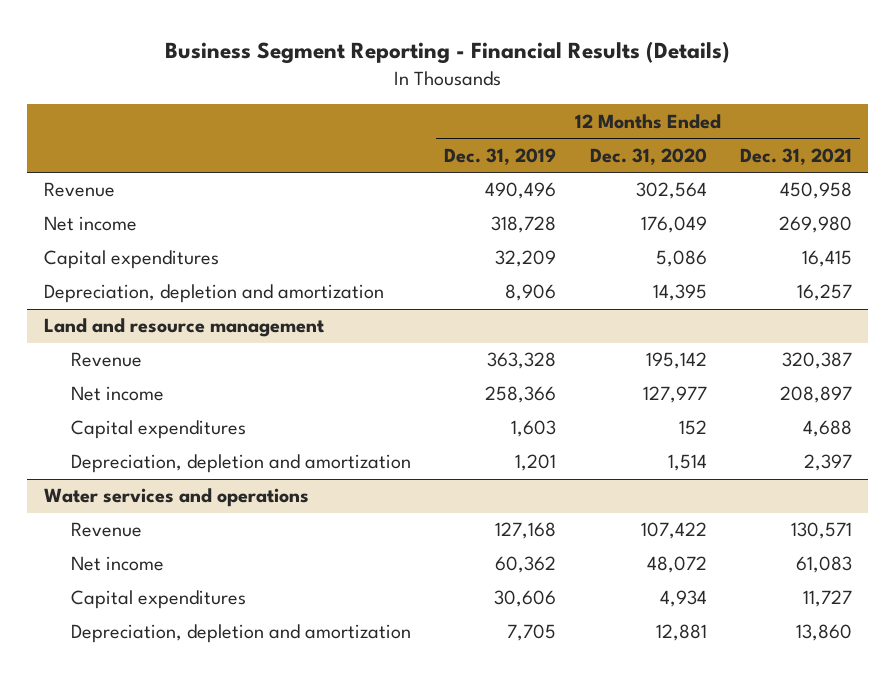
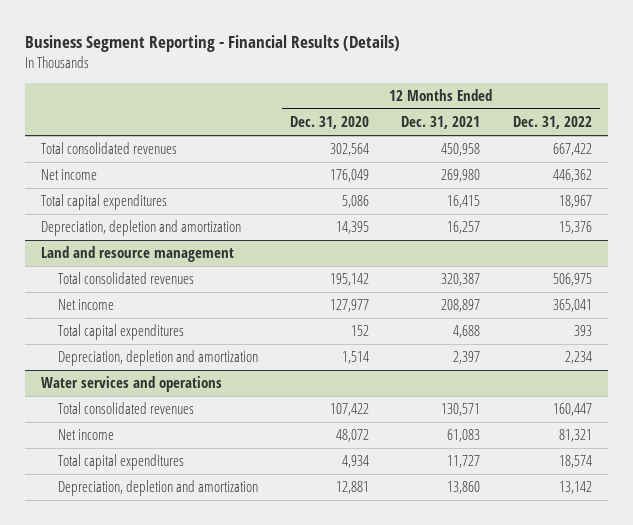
[444,147,557,165] Dec. 31, 2019 -> none
none -> [512,116,592,130] Dec. 31, 2022
[43,182,115,198] Revenue -> [41,142,178,155] Total consolidated revenues
[43,250,219,270] Capital expenditures -> [41,194,168,211] Total capital expenditures
[71,352,143,368] Revenue -> [57,272,194,285] Total consolidated revenues
[71,420,247,440] Capital expenditures -> [57,324,184,341] Total capital expenditures
[71,522,143,538] Revenue -> [57,402,194,415] Total consolidated revenues
[71,590,247,610] Capital expenditures -> [57,454,184,471] Total capital expenditures

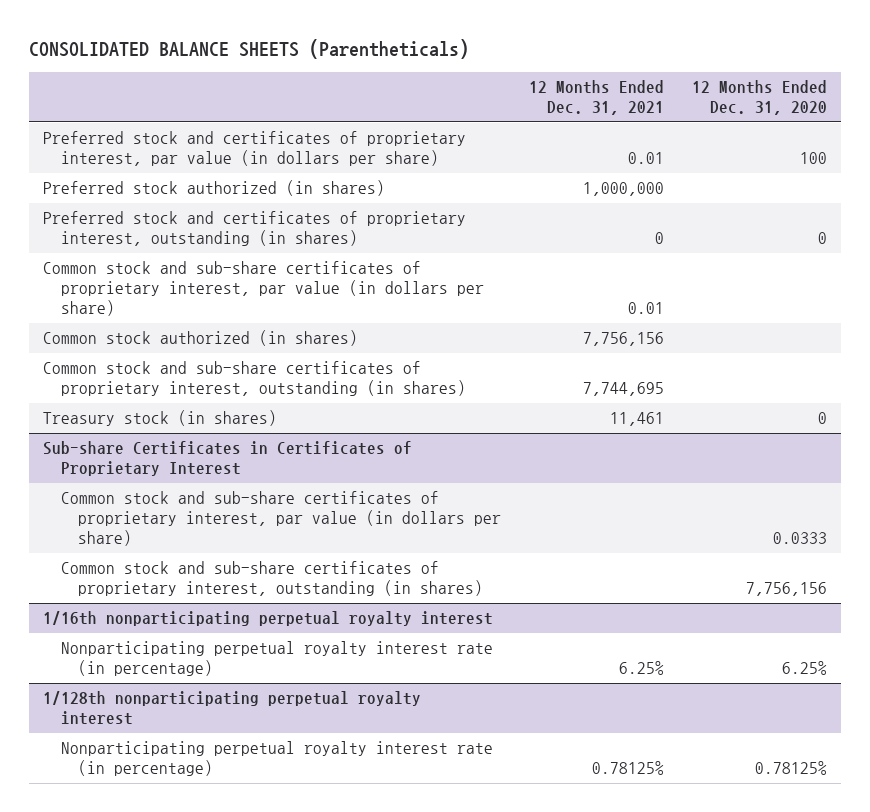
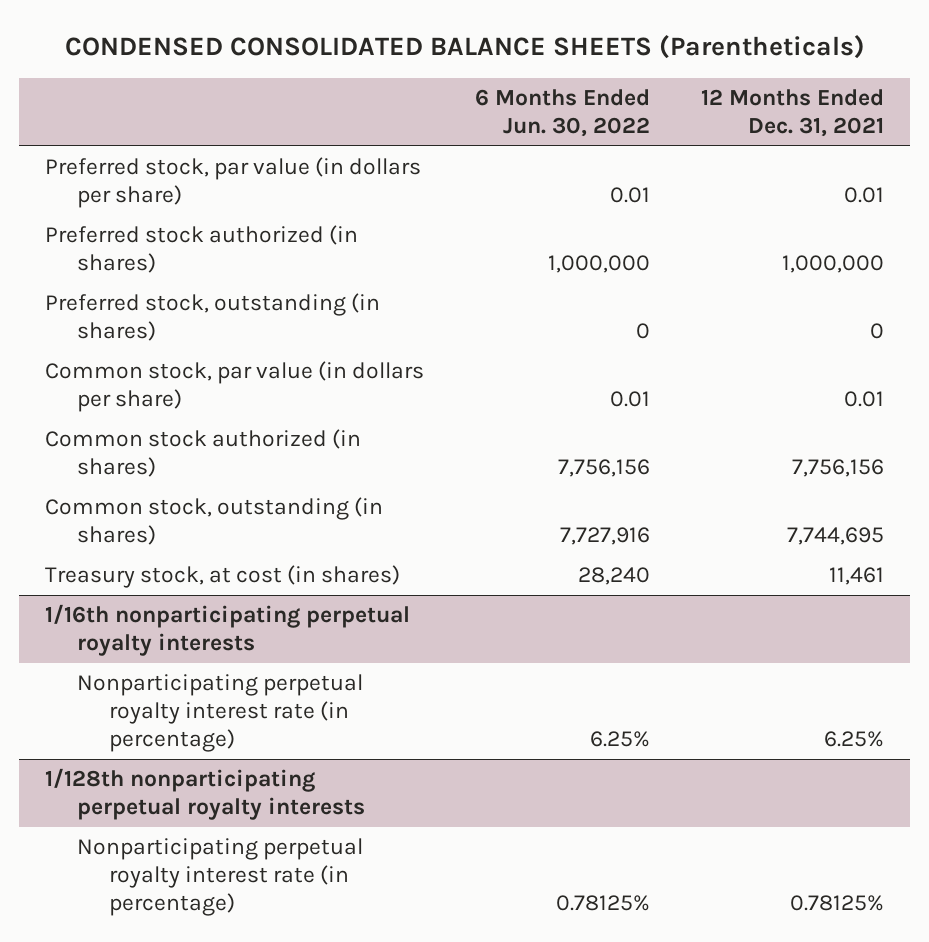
[29,39,470,60] CONSOLIDATED BALANCE SHEETS (Parentheticals) -> [64,34,865,59] CONDENSED CONSOLIDATED BALANCE SHEETS (Parentheticals)
[692,80,828,116] 12 Months Ended Dec. 31, 2020 -> none
none -> [475,88,651,138] 6 Months Ended Jun. 30, 2022
[43,131,467,167] Preferred stock and certificates of proprietary interest, par value (in dollars per share) -> [44,157,421,209] Preferred stock, par value (in dollars per share)
[43,211,467,247] Preferred stock and certificates of proprietary interest, outstanding (in shares) -> [44,293,380,342] Preferred stock, outstanding (in shares)
[43,261,484,317] Common stock and sub-share certificates of proprietary interest, par value (in dollars per share) -> [44,361,424,413] Common stock, par value (in dollars per share)
[43,441,413,477] Sub-share Certificates in Certificates of Proprietary Interest -> none
[60,491,502,547] Common stock and sub-share certificates of proprietary interest, par value (in dollars per share) -> none
[60,561,484,597] Common stock and sub-share certificates of proprietary interest, outstanding (in shares) -> none
[43,361,466,397] Common stock and sub-share certificates of proprietary interest, outstanding (in shares) -> [44,497,383,546] Common stock, outstanding (in shares)
[43,410,278,427] Treasury stock (in shares) -> [44,565,400,589] Treasury stock, at cost (in shares)
[43,611,494,627] 1/16th nonparticipating perpetual royalty interest -> [44,604,410,657] 1/16th nonparticipating perpetual royalty interests
[43,691,422,726] 1/128th nonparticipating perpetual royalty interest -> [44,768,366,821] 1/128th nonparticipating perpetual royalty interests

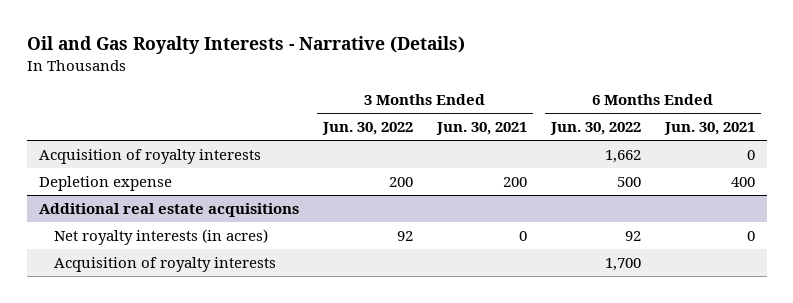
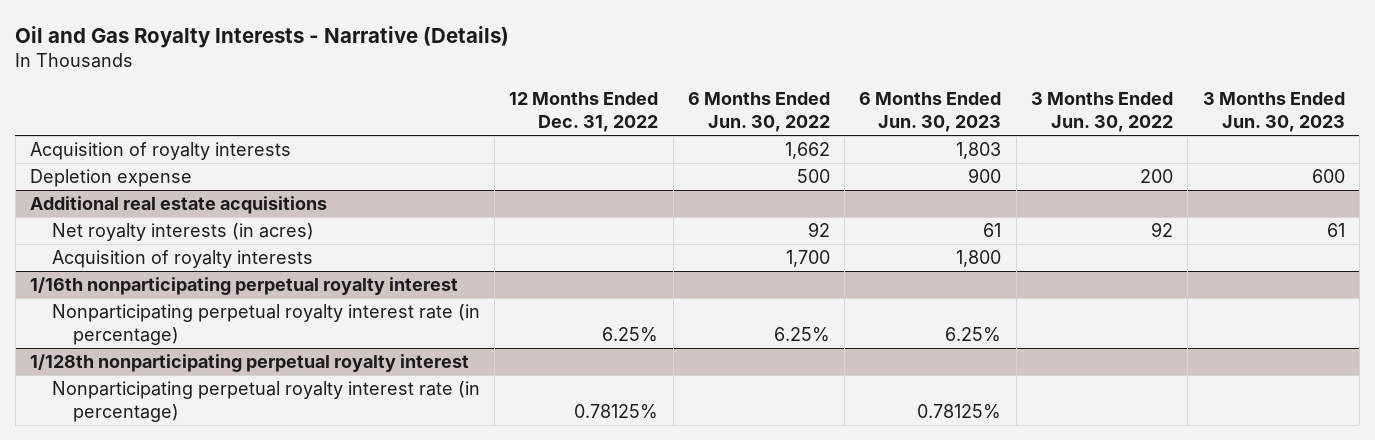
[435,122,527,136] Jun. 30, 2021 -> none
[663,122,755,136] Jun. 30, 2021 -> none
none -> [509,92,659,133] 12 Months Ended Dec. 31, 2022
none -> [859,92,1002,133] 6 Months Ended Jun. 30, 2023
none -> [1202,92,1345,133] 3 Months Ended Jun. 30, 2023
none -> [30,277,459,296] 1/16th nonparticipating perpetual royalty interest
none -> [51,304,480,345] Nonparticipating perpetual royalty interest rate (in percentage)
none -> [30,354,470,373] 1/128th nonparticipating perpetual royalty interest
none -> [51,381,480,422] Nonparticipating perpetual royalty interest rate (in percentage)

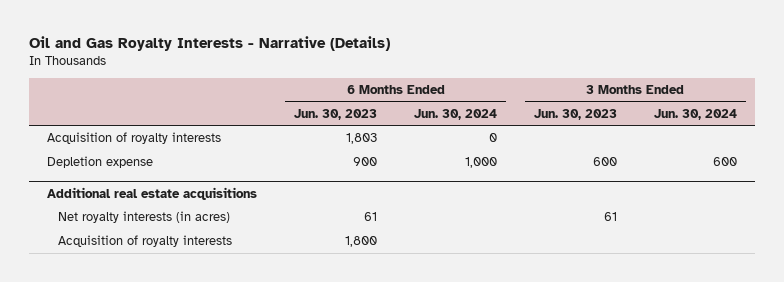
[509,92,659,133] 12 Months Ended Dec. 31, 2022 -> none
[687,92,830,133] 6 Months Ended Jun. 30, 2022 -> none
[1031,92,1174,133] 3 Months Ended Jun. 30, 2022 -> none
none -> [414,108,498,120] Jun. 30, 2024
none -> [653,108,737,120] Jun. 30, 2024
[30,277,459,296] 1/16th nonparticipating perpetual royalty interest -> none
[51,304,480,345] Nonparticipating perpetual royalty interest rate (in percentage) -> none
[30,354,470,373] 1/128th nonparticipating perpetual royalty interest -> none
[51,381,480,422] Nonparticipating perpetual royalty interest rate (in percentage) -> none

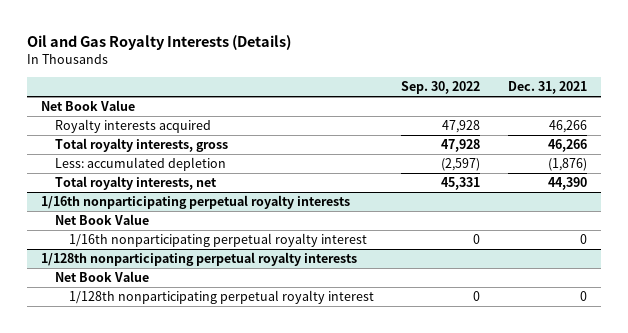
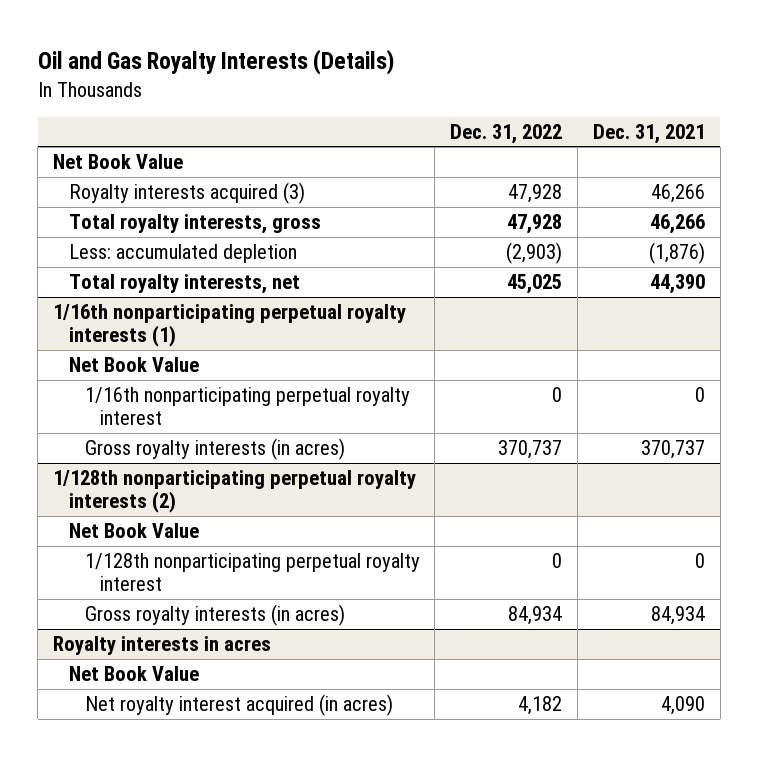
[401,81,481,95] Sep. 30, 2022 -> none
none -> [450,123,563,144] Dec. 31, 2022
[54,119,211,134] Royalty interests acquired -> [68,181,305,204] Royalty interests acquired (3)
[41,195,351,210] 1/16th nonparticipating perpetual royalty interests -> [53,303,407,348] 1/16th nonparticipating perpetual royalty interests (1)
none -> [84,437,345,460] Gross royalty interests (in acres)
[41,252,358,267] 1/128th nonparticipating perpetual royalty interests -> [53,469,417,514] 1/128th nonparticipating perpetual royalty interests (2)
none -> [84,603,345,626] Gross royalty interests (in acres)
none -> [53,635,272,655] Royalty interests in acres
none -> [68,665,199,681] Net Book Value
none -> [84,693,393,716] Net royalty interest acquired (in acres)

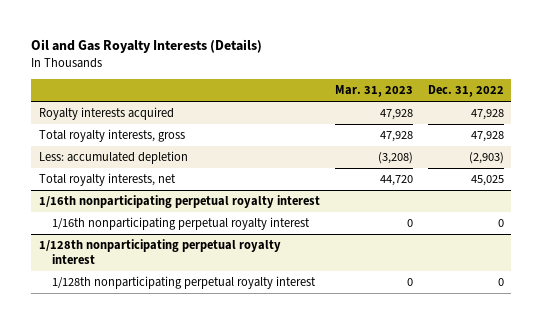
[593,123,706,144] Dec. 31, 2021 -> none
none -> [334,85,413,98] Mar. 31, 2023
[53,153,184,169] Net Book Value -> none
[68,181,305,204] Royalty interests acquired (3) -> [38,107,174,121] Royalty interests acquired
[68,356,199,372] Net Book Value -> none
[53,303,407,348] 1/16th nonparticipating perpetual royalty interests (1) -> [38,195,320,209] 1/16th nonparticipating perpetual royalty interest
[84,437,345,460] Gross royalty interests (in acres) -> none
[68,522,199,538] Net Book Value -> none
[53,469,417,514] 1/128th nonparticipating perpetual royalty interests (2) -> [38,239,281,265] 1/128th nonparticipating perpetual royalty interest
[84,603,345,626] Gross royalty interests (in acres) -> none
[53,635,272,655] Royalty interests in acres -> none
[68,665,199,681] Net Book Value -> none
[84,693,393,716] Net royalty interest acquired (in acres) -> none

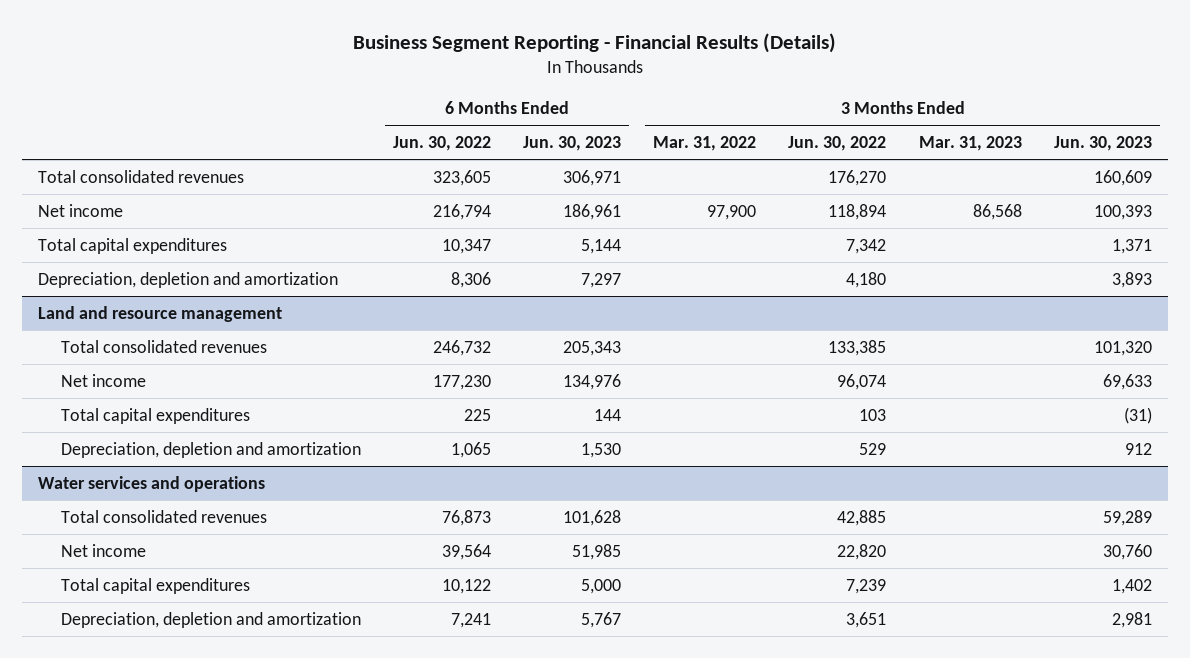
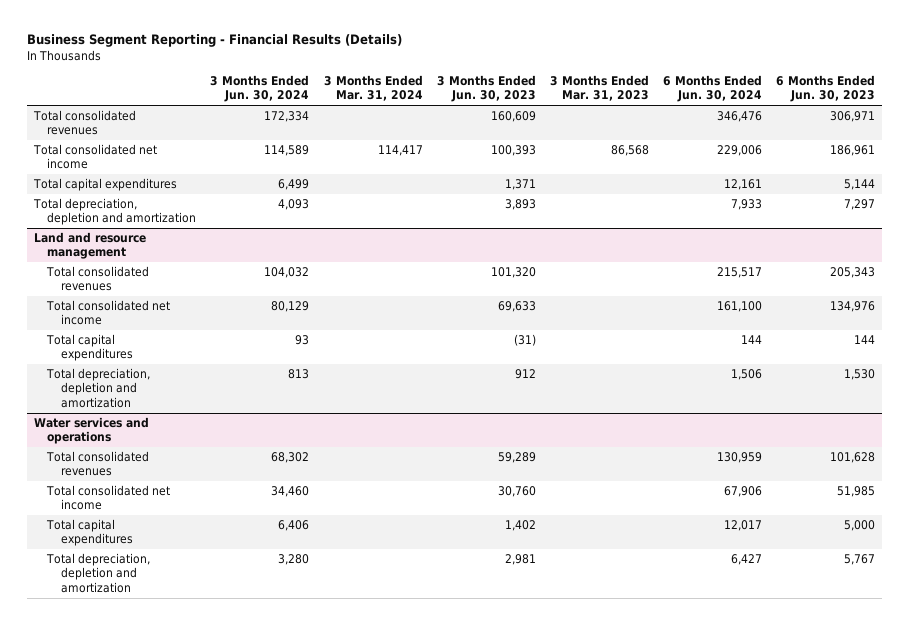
[393,136,492,152] Jun. 30, 2022 -> none
[653,136,757,152] Mar. 31, 2022 -> none
[788,136,887,152] Jun. 30, 2022 -> none
none -> [210,75,310,103] 3 Months Ended Jun. 30, 2024
none -> [323,75,423,102] 3 Months Ended Mar. 31, 2024
none -> [663,75,763,103] 6 Months Ended Jun. 30, 2024
[37,203,123,217] Net income -> [32,144,157,170] Total consolidated net income
[37,271,338,288] Depreciation, depletion and amortization -> [32,198,197,226] Total depreciation, depletion and amortization
[60,373,146,387] Net income -> [46,300,171,326] Total consolidated net income
[60,441,361,458] Depreciation, depletion and amortization -> [46,368,151,408] Total depreciation, depletion and amortization
[60,543,146,557] Net income -> [46,485,171,511] Total consolidated net income
[60,611,361,628] Depreciation, depletion and amortization -> [46,553,151,593] Total depreciation, depletion and amortization

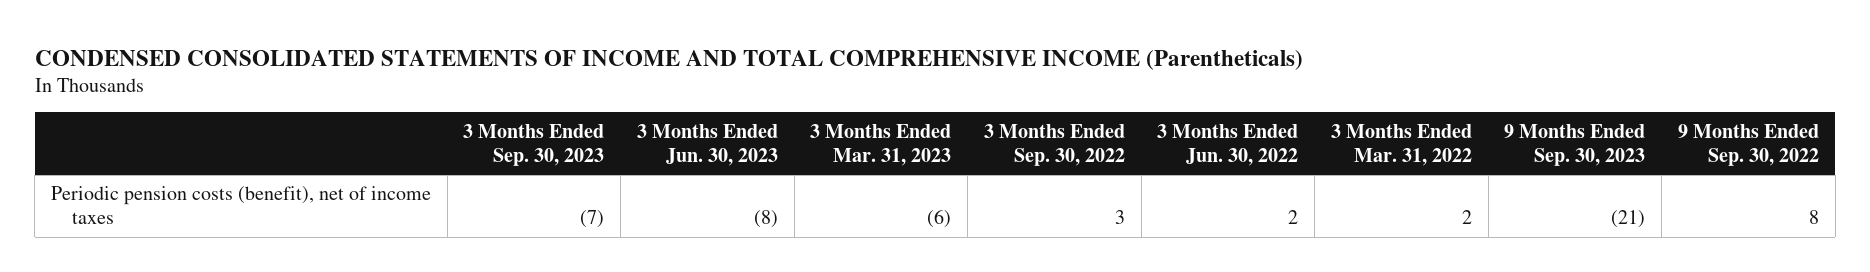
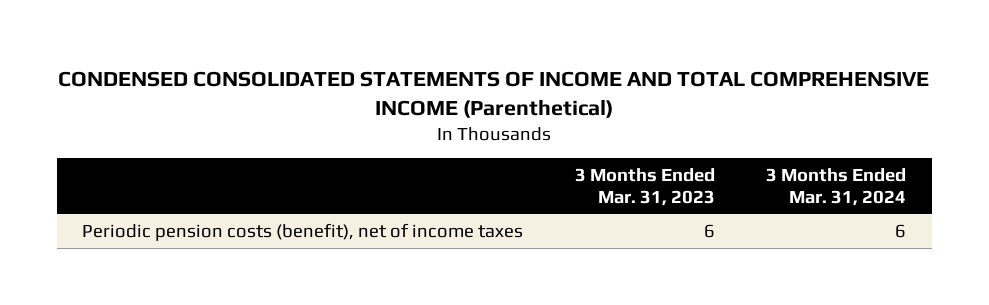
[34,49,1303,70] CONDENSED CONSOLIDATED STATEMENTS OF INCOME AND TOTAL COMPREHENSIVE INCOME (Parentheticals) -> [58,70,930,118] CONDENSED CONSOLIDATED STATEMENTS OF INCOME AND TOTAL COMPREHENSIVE INCOME (Parenthetical)
[463,123,605,166] 3 Months Ended Sep. 30, 2023 -> none
[636,123,778,166] 3 Months Ended Jun. 30, 2023 -> none
[983,123,1125,166] 3 Months Ended Sep. 30, 2022 -> none
[1157,123,1299,166] 3 Months Ended Jun. 30, 2022 -> none
[1330,123,1472,166] 3 Months Ended Mar. 31, 2022 -> none
[1504,123,1646,166] 9 Months Ended Sep. 30, 2023 -> none
[1677,123,1819,166] 9 Months Ended Sep. 30, 2022 -> none
none -> [766,168,907,206] 3 Months Ended Mar. 31, 2024
[927,209,952,229] (6) -> [703,223,715,238] 6

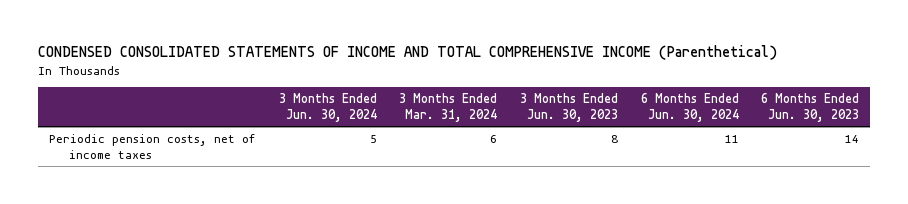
[574,168,715,206] 3 Months Ended Mar. 31, 2023 -> none
none -> [278,93,377,123] 3 Months Ended Jun. 30, 2024
none -> [519,93,618,123] 3 Months Ended Jun. 30, 2023
none -> [640,93,739,123] 6 Months Ended Jun. 30, 2024
none -> [761,93,860,123] 6 Months Ended Jun. 30, 2023
[82,222,524,241] Periodic pension costs (benefit), net of income taxes -> [48,133,256,159] Periodic pension costs, net of income taxes

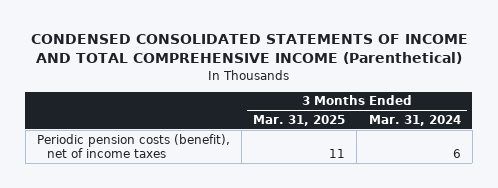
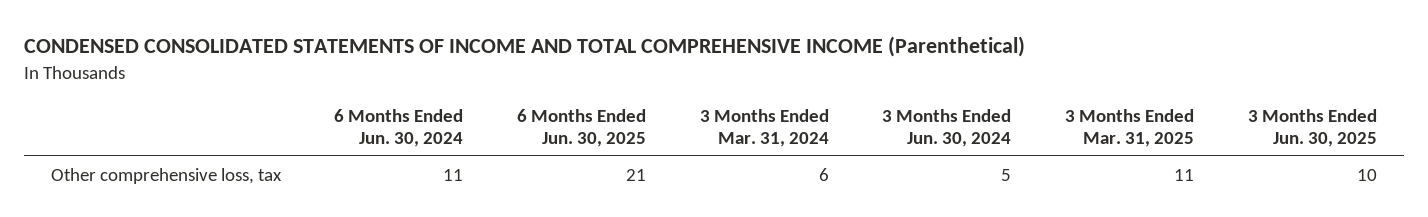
none -> [334,109,464,148] 6 Months Ended Jun. 30, 2024
none -> [517,109,647,148] 6 Months Ended Jun. 30, 2025
none -> [882,109,1012,148] 3 Months Ended Jun. 30, 2024
none -> [1247,109,1377,148] 3 Months Ended Jun. 30, 2025
[36,133,230,159] Periodic pension costs (benefit), net of income taxes -> [50,167,282,184] Other comprehensive loss, tax

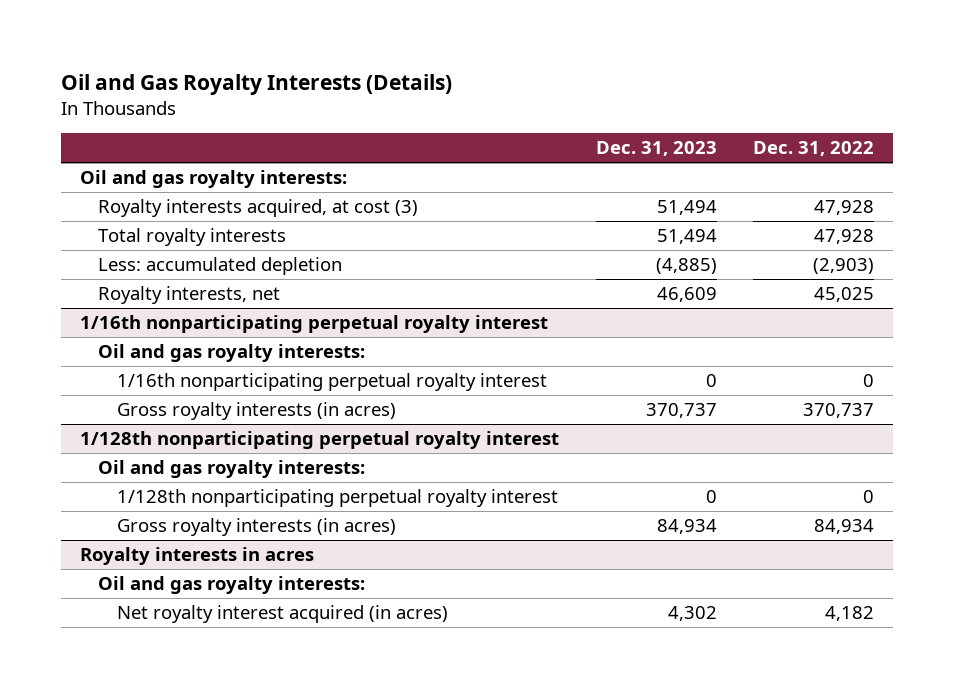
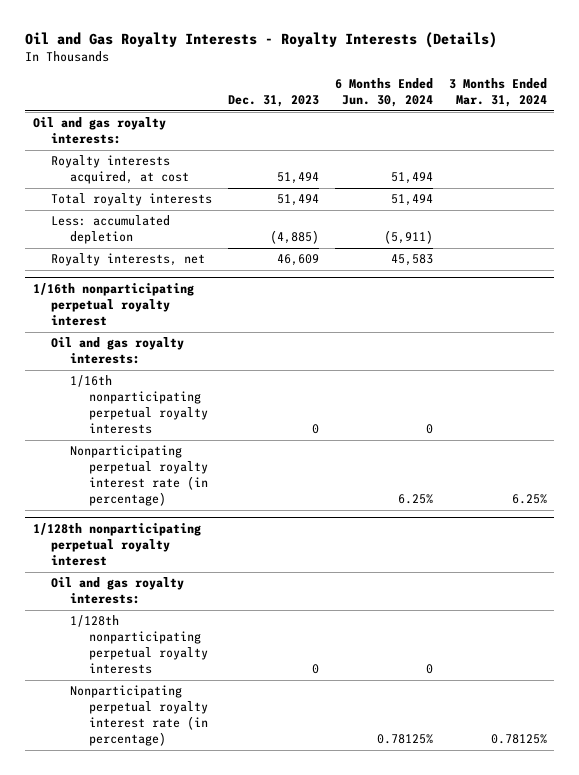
[61,73,453,95] Oil and Gas Royalty Interests (Details) -> [24,32,497,49] Oil and Gas Royalty Interests - Royalty Interests (Details)
[753,141,875,157] Dec. 31, 2022 -> none
none -> [334,78,433,108] 6 Months Ended Jun. 30, 2024
none -> [448,78,547,108] 3 Months Ended Mar. 31, 2024
[98,199,419,218] Royalty interests acquired, at cost (3) -> [51,155,189,185] Royalty interests acquired, at cost
[116,402,396,421] Gross royalty interests (in acres) -> none
[116,373,547,392] 1/16th nonparticipating perpetual royalty interest -> [69,375,208,435] 1/16th nonparticipating perpetual royalty interests
none -> [69,445,208,507] Nonparticipating perpetual royalty interest rate (in percentage)
[116,518,396,537] Gross royalty interests (in acres) -> none
[79,547,314,566] Royalty interests in acres -> none
[98,576,366,595] Oil and gas royalty interests: -> none
[116,605,448,624] Net royalty interest acquired (in acres) -> none
[116,489,558,508] 1/128th nonparticipating perpetual royalty interest -> [69,615,208,675] 1/128th nonparticipating perpetual royalty interests
none -> [69,685,208,747] Nonparticipating perpetual royalty interest rate (in percentage)

